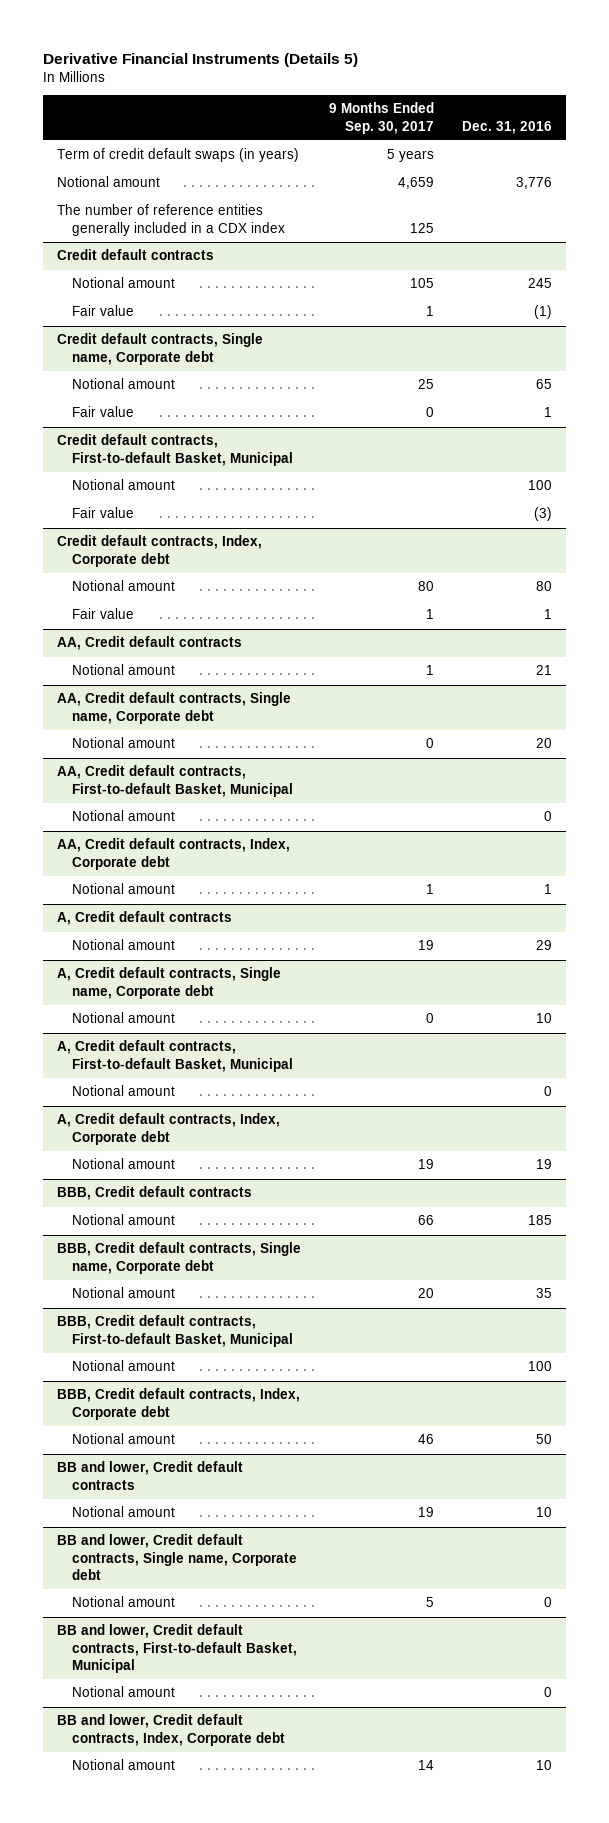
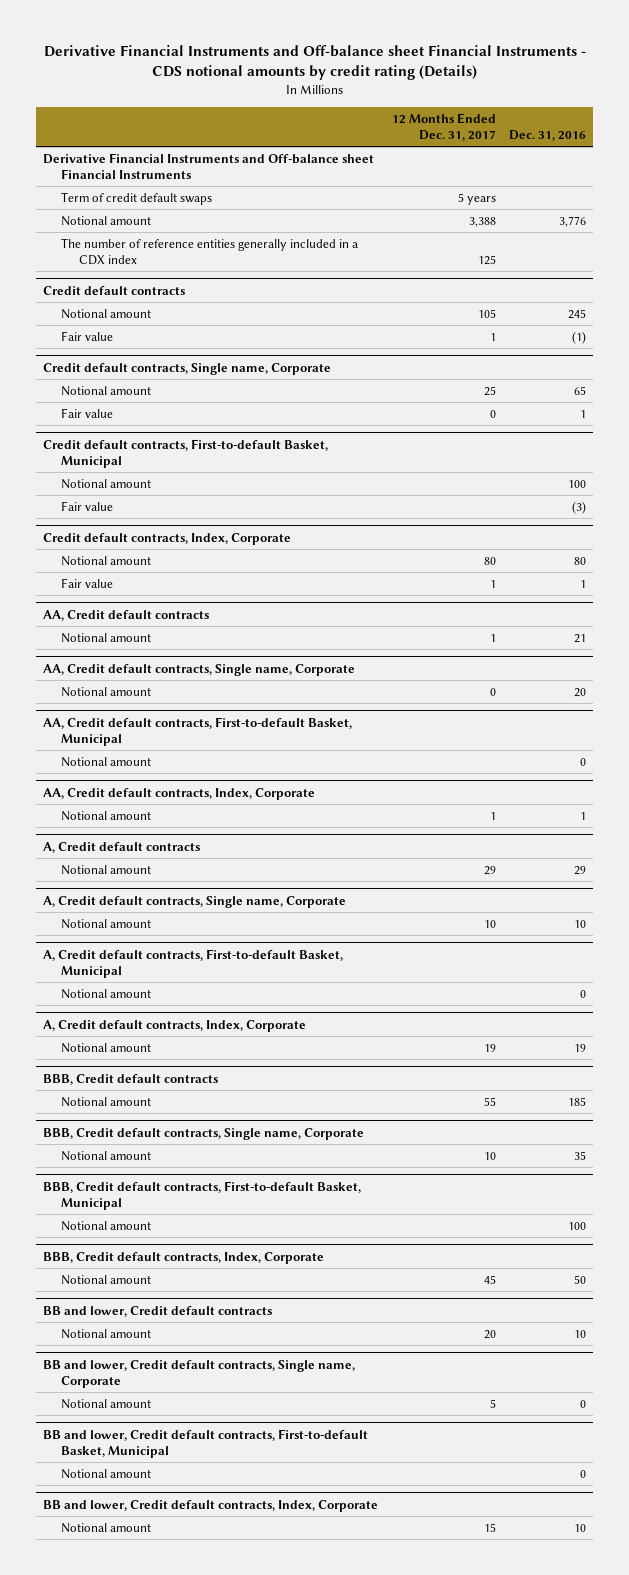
[42,52,358,67] Derivative Financial Instruments (Details 5) -> [43,45,586,81] Derivative Financial Instruments and Off-balance sheet Financial Instruments - CDS notional amounts by credit rating (Details)
[328,102,434,134] 9 Months Ended Sep. 30, 2017 -> none
none -> [391,112,496,141] 12 Months Ended Dec. 31, 2017
none -> [42,152,374,179] Derivative Financial Instruments and Off-balance sheet Financial Instruments
[56,148,299,163] Term of credit default swaps (in years) -> [61,191,213,205] Term of credit default swaps
[56,333,263,365] Credit default contracts, Single name, Corporate debt -> [42,362,331,375] Credit default contracts, Single name, Corporate
[56,535,262,567] Credit default contracts, Index, Corporate debt -> [42,532,291,545] Credit default contracts, Index, Corporate
[56,692,291,724] AA, Credit default contracts, Single name, Corporate debt -> [42,663,355,676] AA, Credit default contracts, Single name, Corporate
[56,838,290,870] AA, Credit default contracts, Index, Corporate debt -> [42,787,315,800] AA, Credit default contracts, Index, Corporate
[56,967,281,999] A, Credit default contracts, Single name, Corporate debt -> [42,895,346,908] A, Credit default contracts, Single name, Corporate
[56,1113,280,1145] A, Credit default contracts, Index, Corporate debt -> [42,1019,306,1032] A, Credit default contracts, Index, Corporate
[56,1242,301,1274] BBB, Credit default contracts, Single name, Corporate debt -> [42,1127,364,1140] BBB, Credit default contracts, Single name, Corporate
[56,1388,300,1420] BBB, Credit default contracts, Index, Corporate debt -> [42,1251,324,1264] BBB, Credit default contracts, Index, Corporate
[56,1534,298,1580] BB and lower, Credit default contracts, Single name, Corporate debt -> [42,1359,355,1388] BB and lower, Credit default contracts, Single name, Corporate
[56,1714,286,1746] BB and lower, Credit default contracts, Index, Corporate debt -> [42,1499,378,1512] BB and lower, Credit default contracts, Index, Corporate

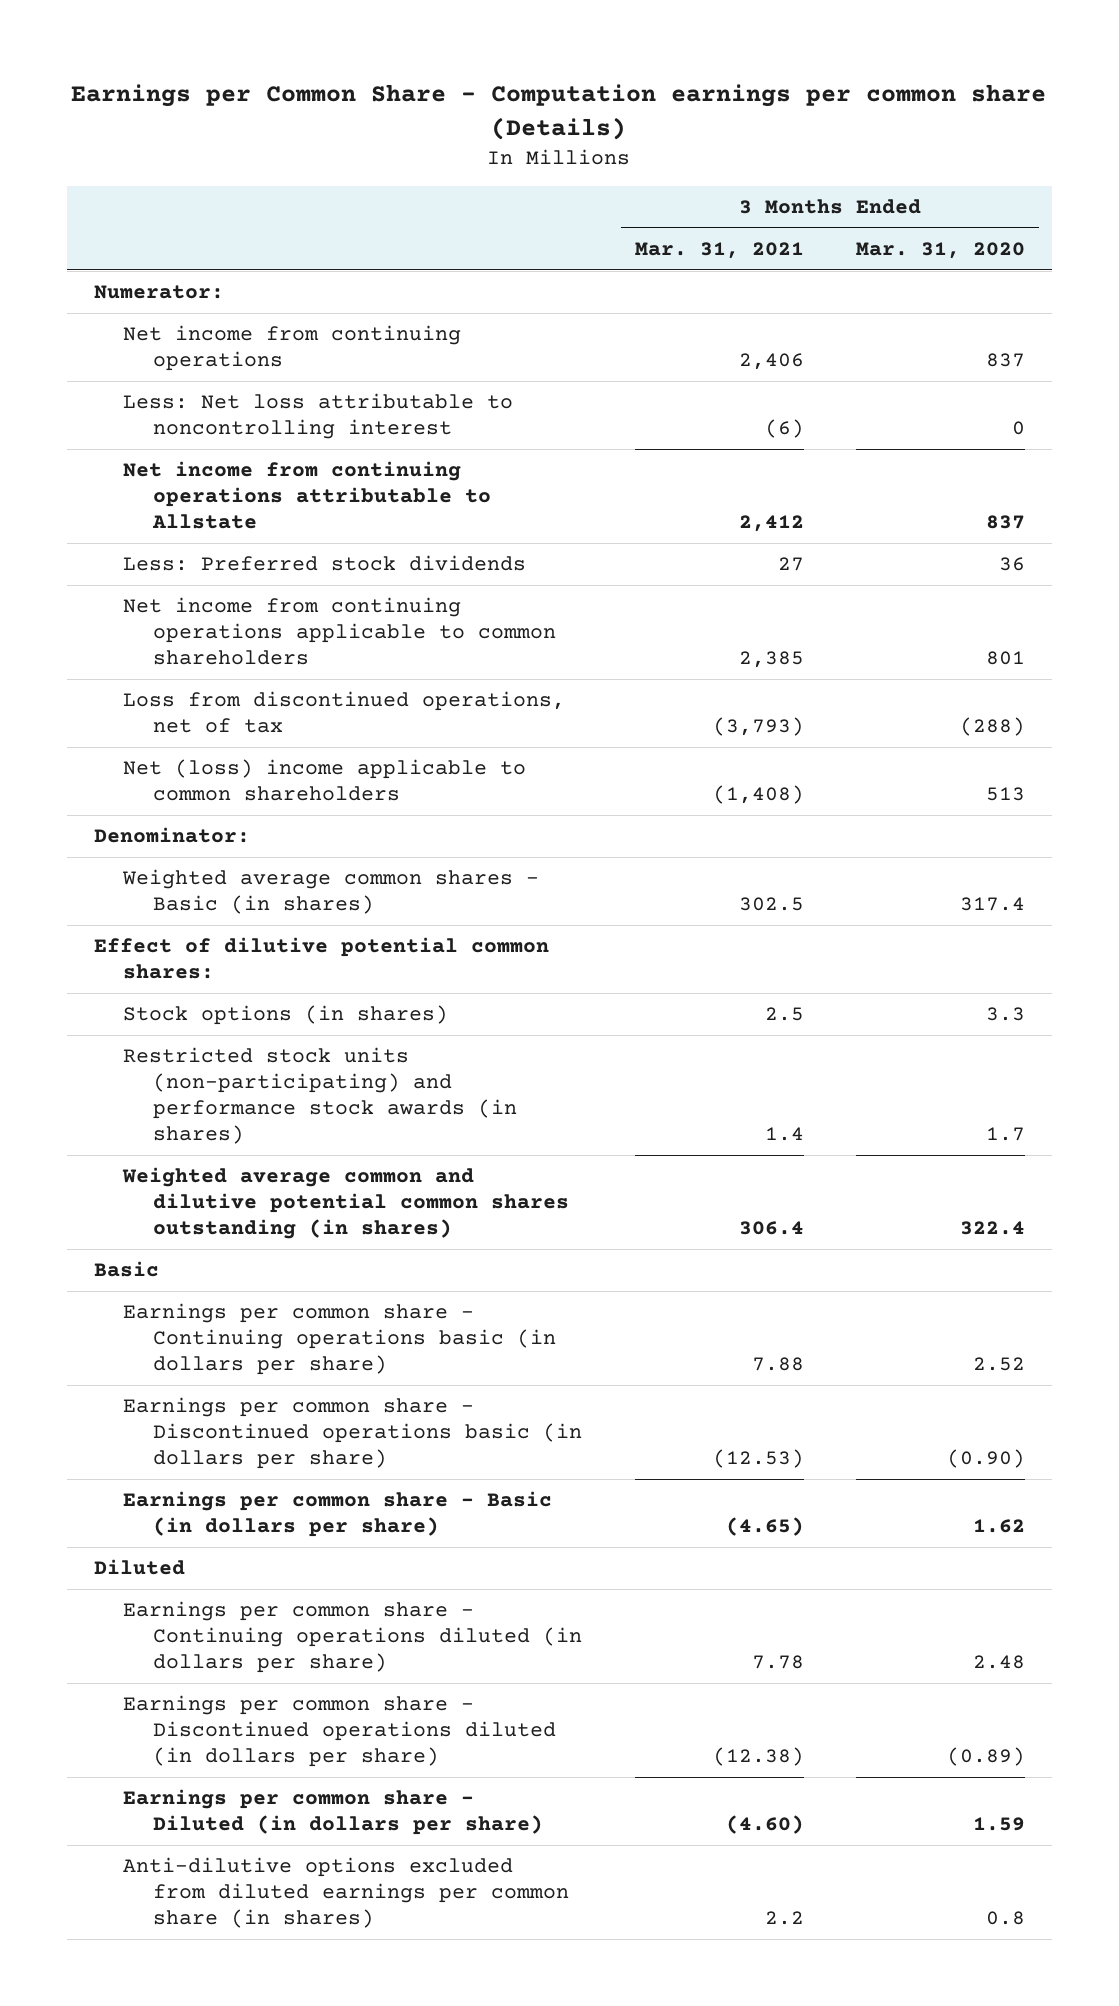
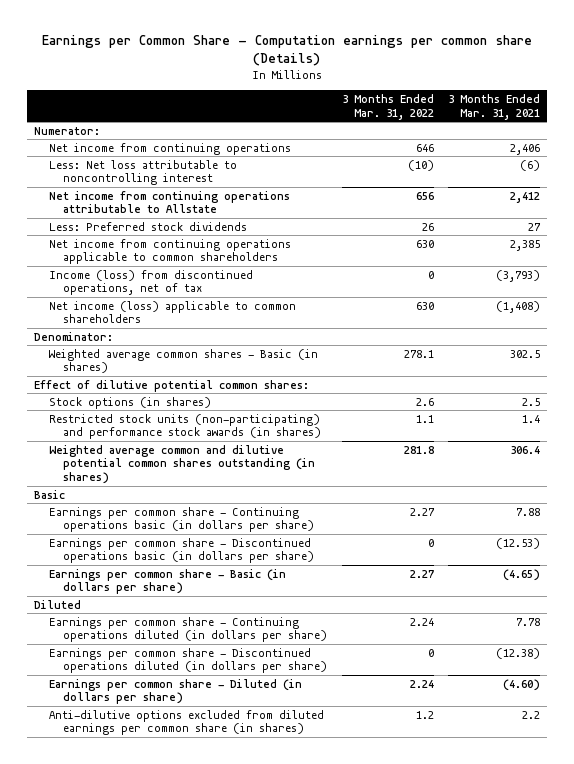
[856,241,1026,259] Mar. 31, 2020 -> none
none -> [341,94,434,120] 3 Months Ended Mar. 31, 2022
[123,691,566,734] Loss from discontinued operations, net of tax -> [48,269,253,296] Income (loss) from discontinued operations, net of tax
[123,759,527,802] Net (loss) income applicable to common shareholders -> [48,300,296,324] Net income (loss) applicable to common shareholders

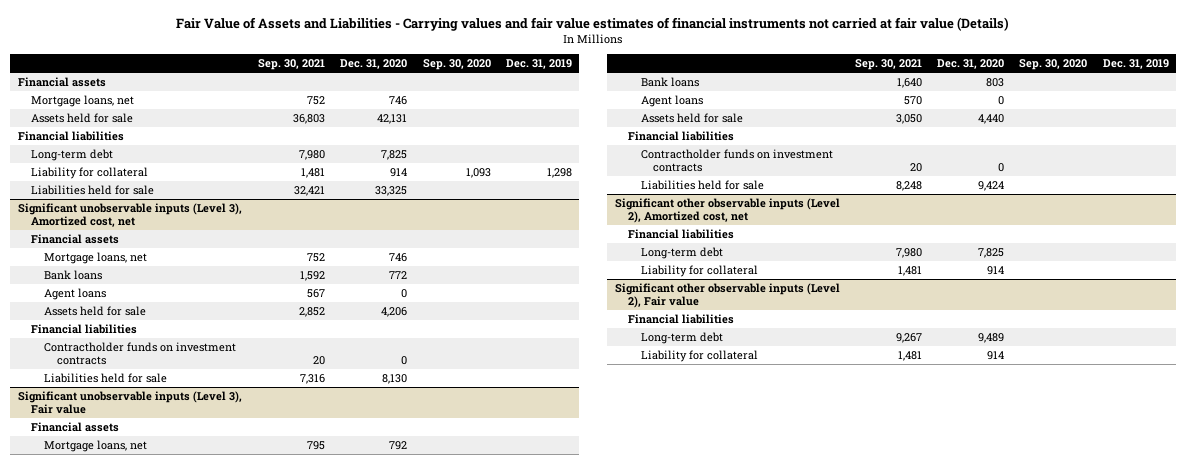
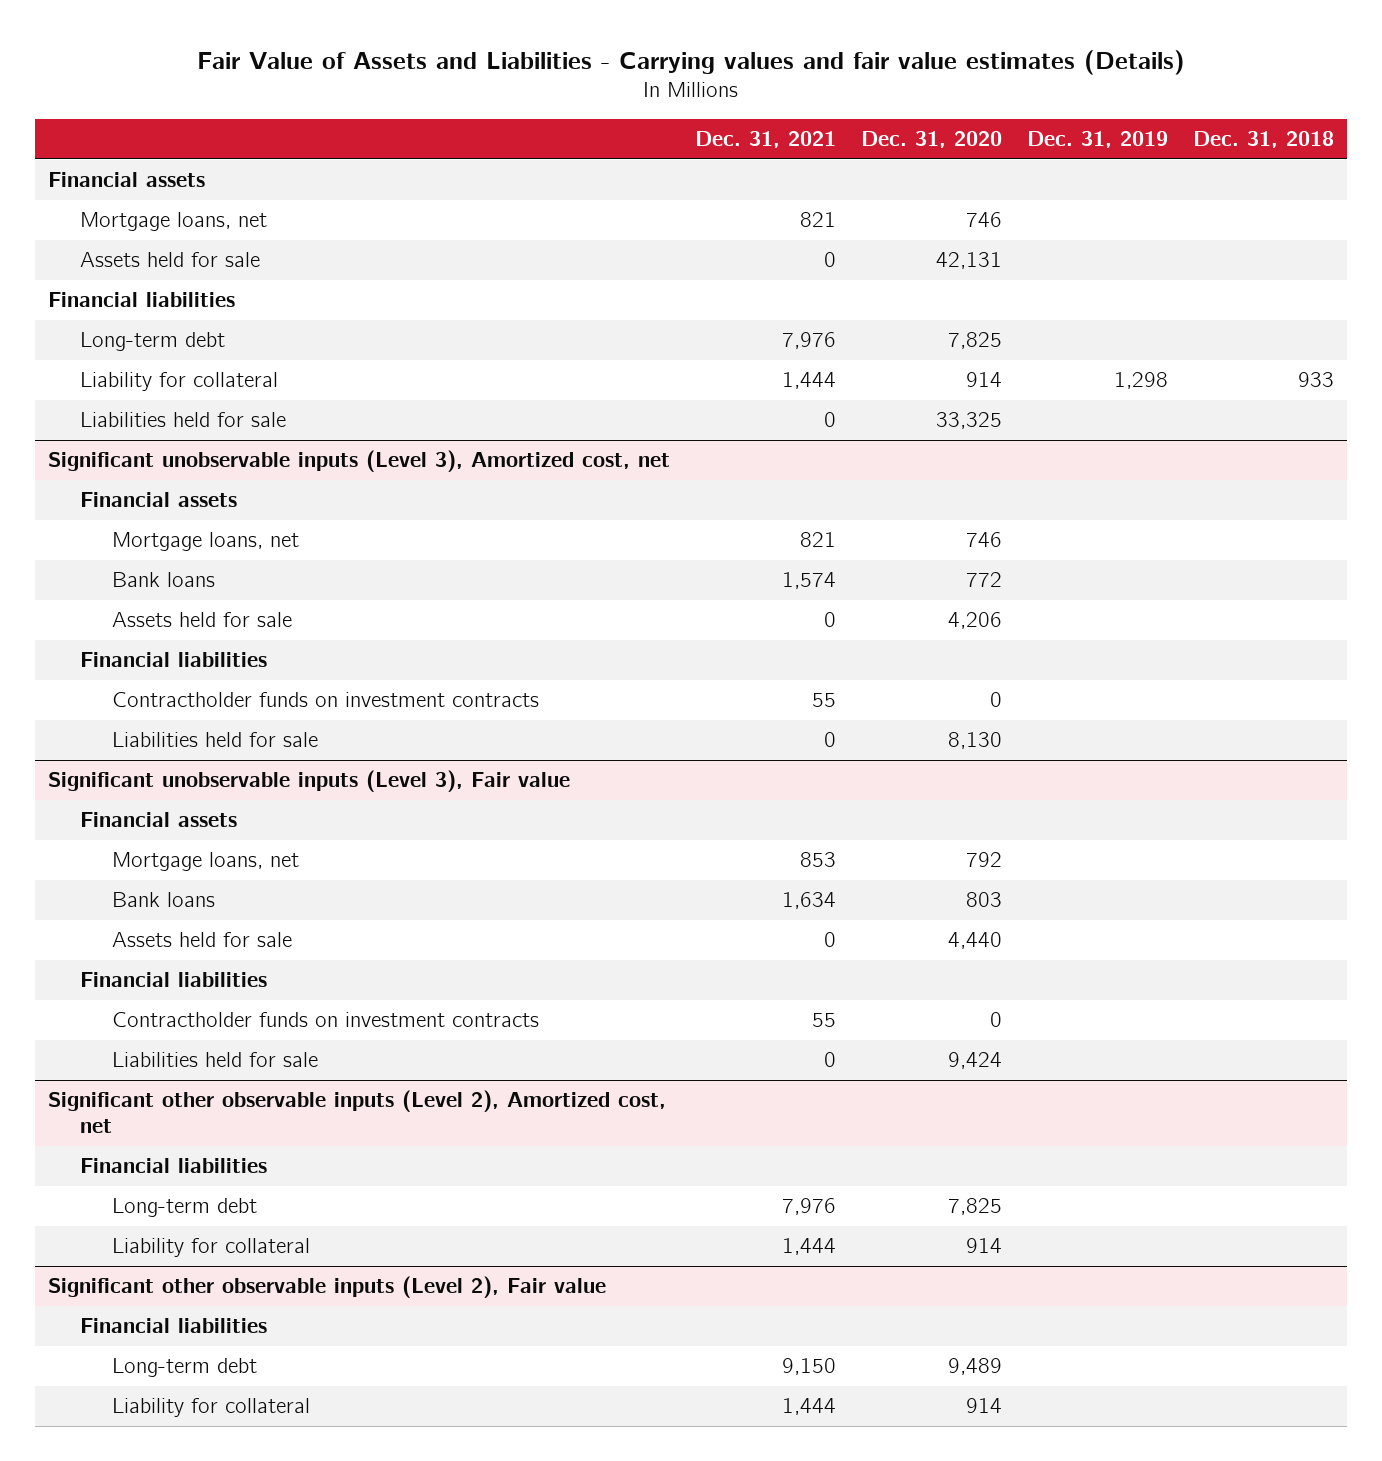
[176,16,1010,31] Fair Value of Assets and Liabilities - Carrying values and fair value estimates of financial instruments not carried at fair value (Details) -> [197,49,1186,75] Fair Value of Assets and Liabilities - Carrying values and fair value estimates (Details)
[258,59,326,71] Sep. 30, 2021 -> none
[422,59,491,71] Sep. 30, 2020 -> none
none -> [694,131,836,149] Dec. 31, 2021
none -> [1193,131,1335,149] Dec. 31, 2018
[43,288,106,301] Agent loans -> none
[640,95,703,108] Agent loans -> none

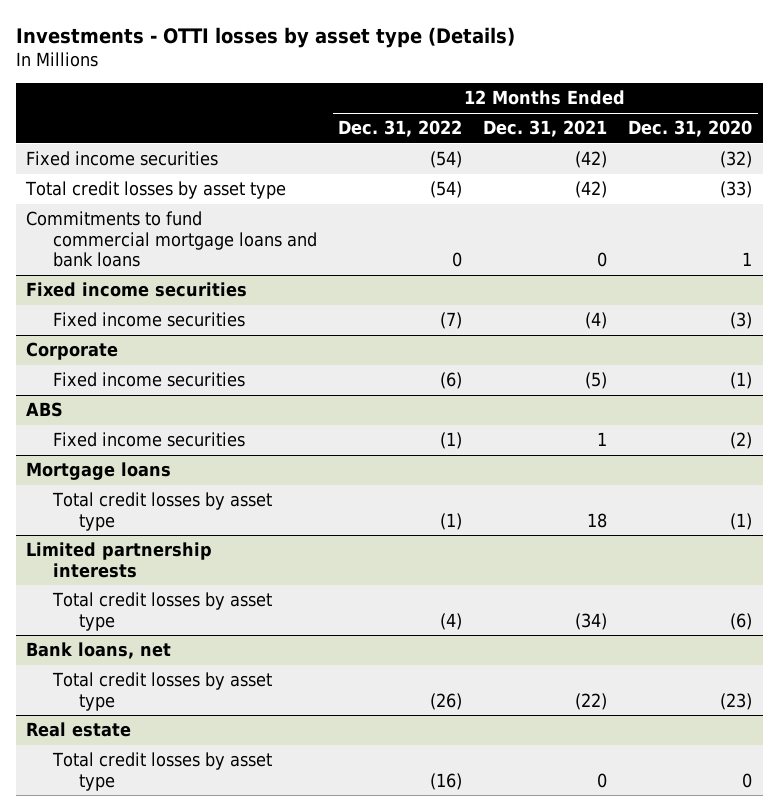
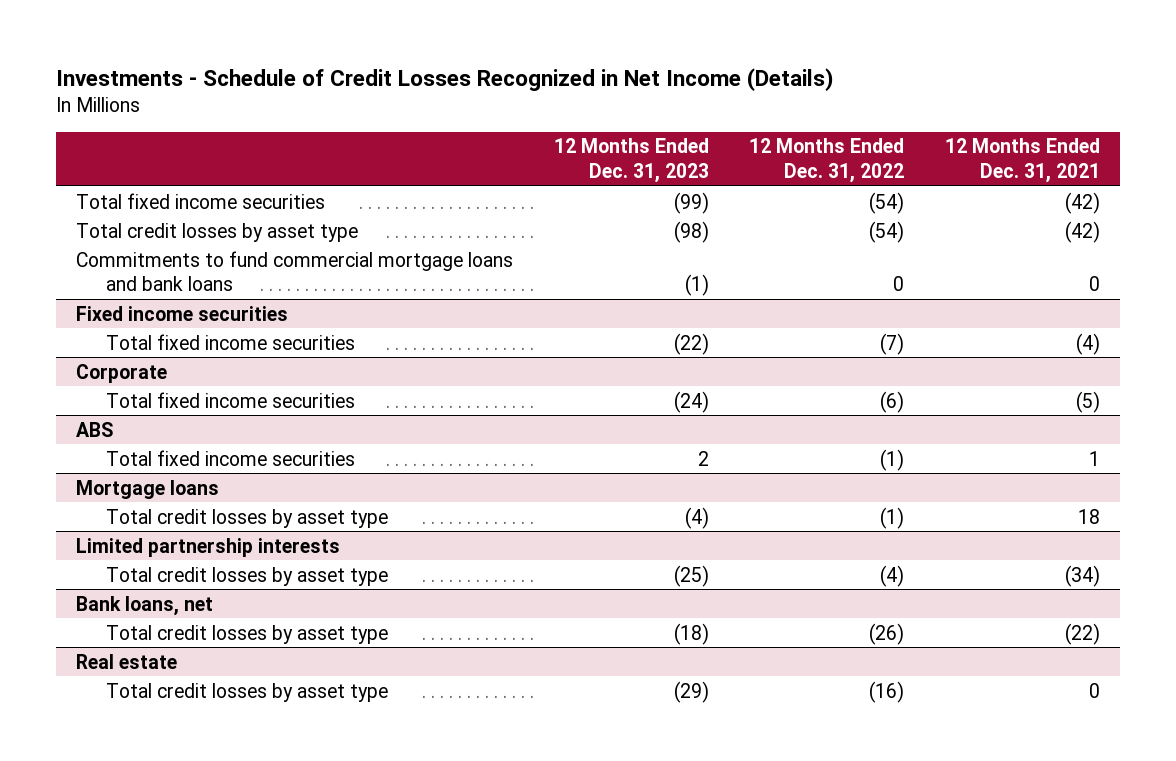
[15,26,515,48] Investments - OTTI losses by asset type (Details) -> [56,68,834,92] Investments - Schedule of Credit Losses Recognized in Net Income (Details)
[628,120,753,138] Dec. 31, 2020 -> none
none -> [553,138,709,183] 12 Months Ended Dec. 31, 2023
[26,151,219,167] Fixed income securities -> [76,192,326,209] Total fixed income securities
[52,312,245,328] Fixed income securities -> [105,333,355,350] Total fixed income securities
[52,372,245,388] Fixed income securities -> [105,391,355,408] Total fixed income securities
[52,432,245,448] Fixed income securities -> [105,449,355,466] Total fixed income securities

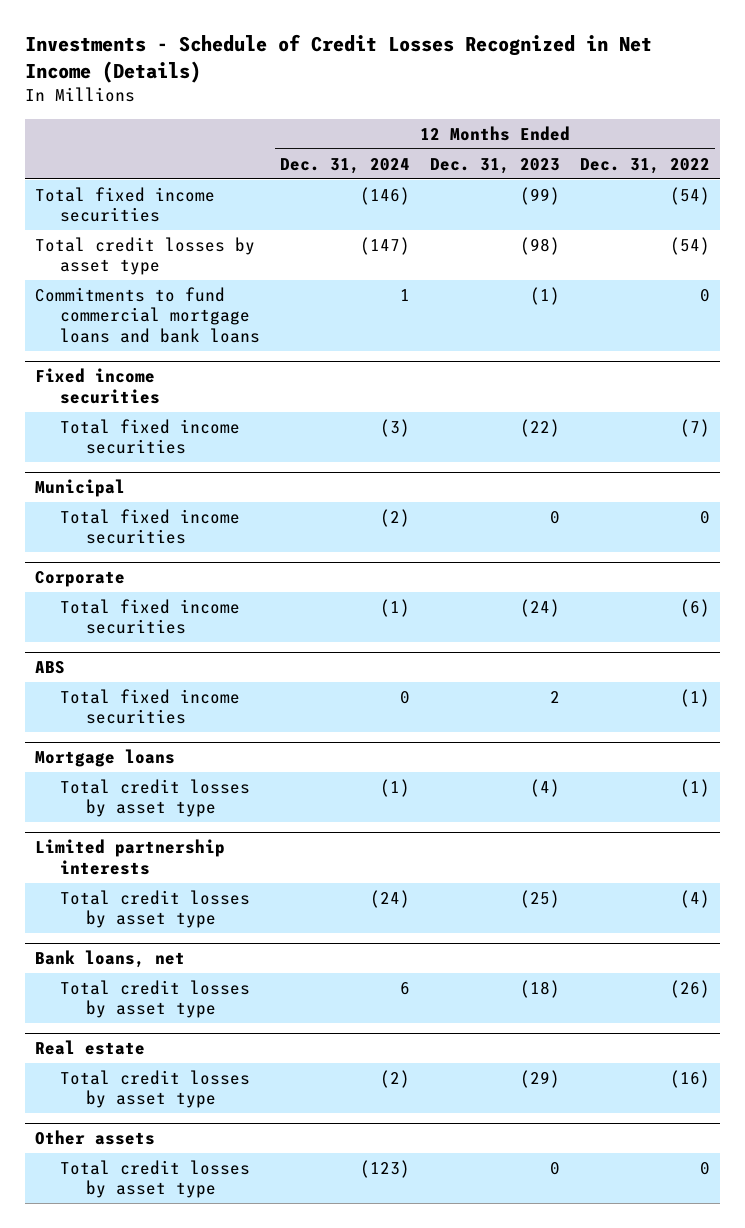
[944,138,1100,183] 12 Months Ended Dec. 31, 2021 -> none
none -> [280,157,411,174] Dec. 31, 2024
none -> [34,479,125,498] Municipal
none -> [60,509,241,545] Total fixed income securities
none -> [34,1130,155,1146] Other assets
none -> [60,1160,251,1199] Total credit losses by asset type

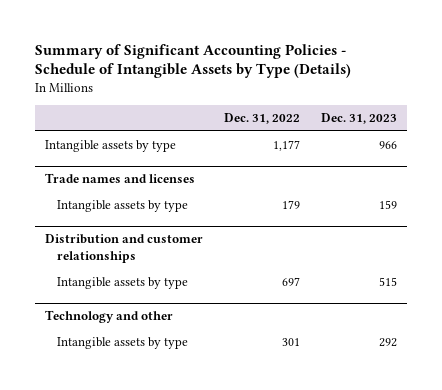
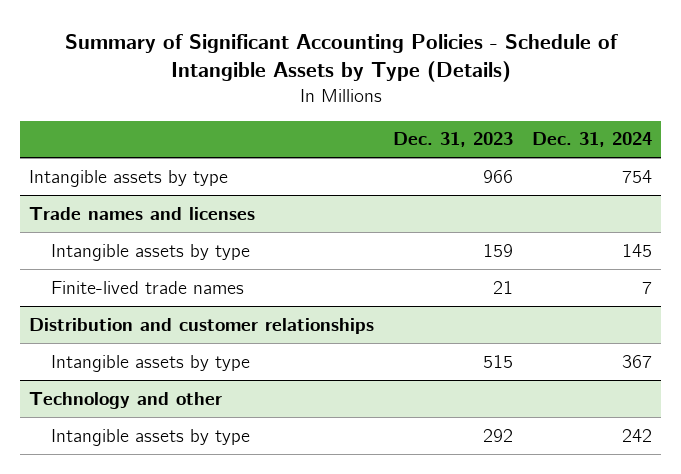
[224,112,301,124] Dec. 31, 2022 -> none
none -> [531,132,652,148] Dec. 31, 2024
none -> [50,280,244,294] Finite-lived trade names

